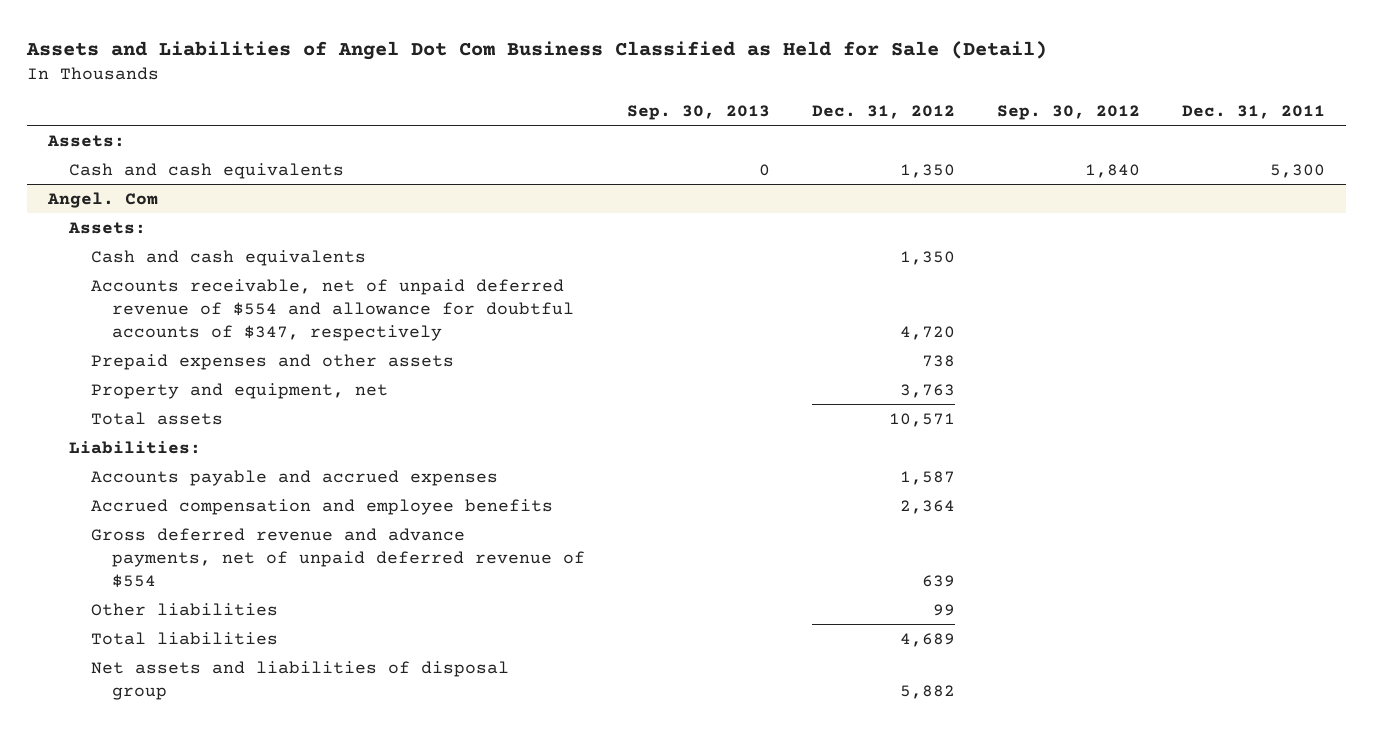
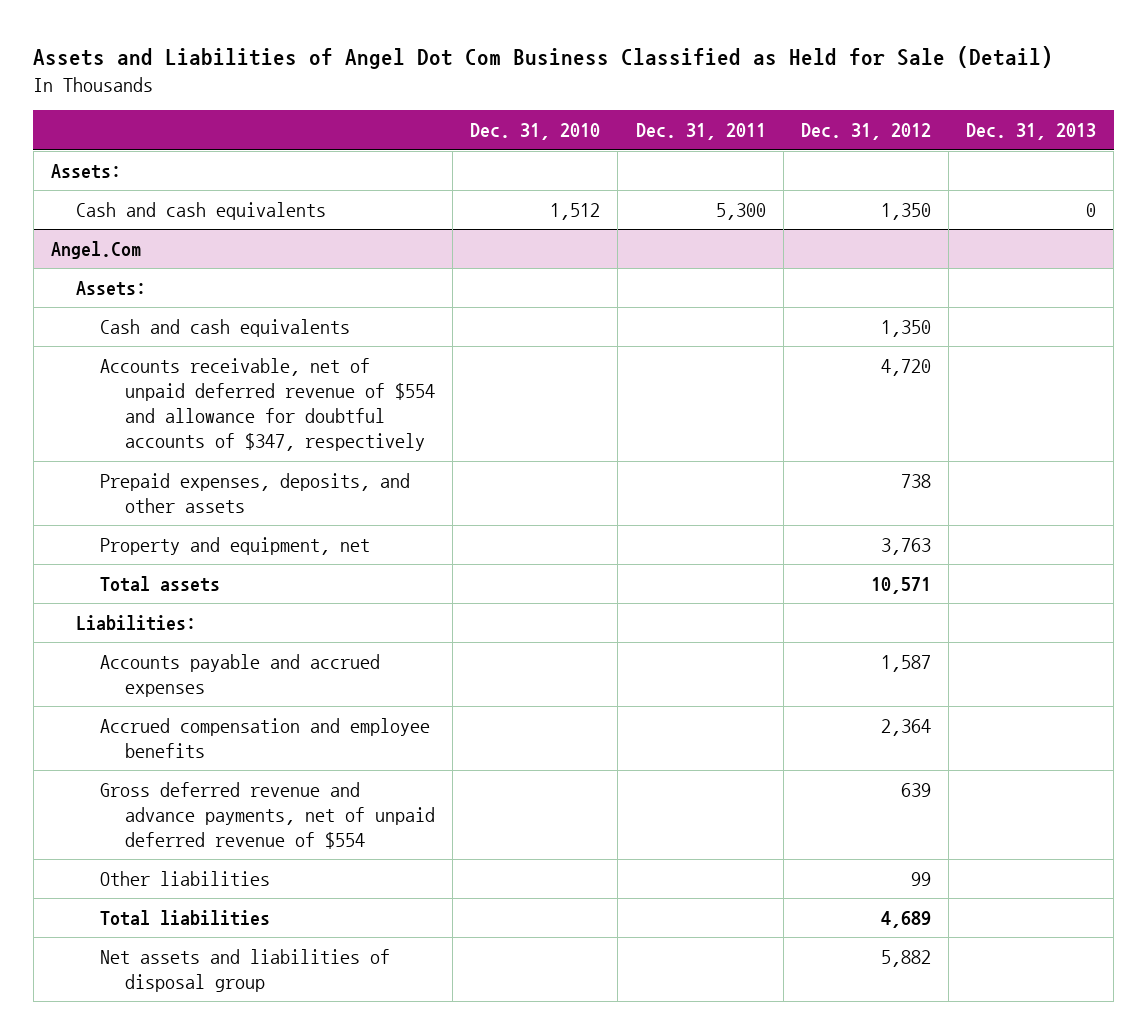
[627,105,771,121] Sep. 30, 2013 -> none
[997,105,1141,121] Sep. 30, 2012 -> none
none -> [470,123,601,141] Dec. 31, 2010
none -> [966,123,1097,141] Dec. 31, 2013
[46,191,158,208] Angel. Com -> [51,241,142,260] Angel.Com
[90,353,454,370] Prepaid expenses and other assets -> [100,473,411,514] Prepaid expenses, deposits, and other assets

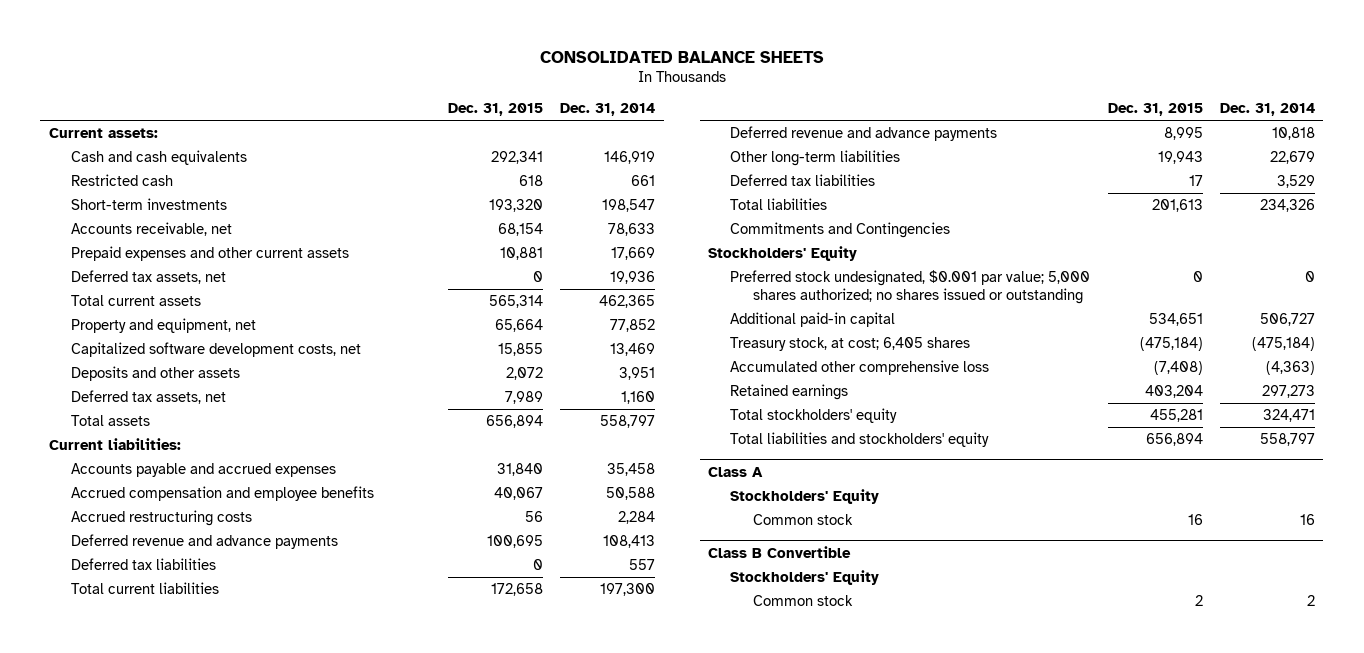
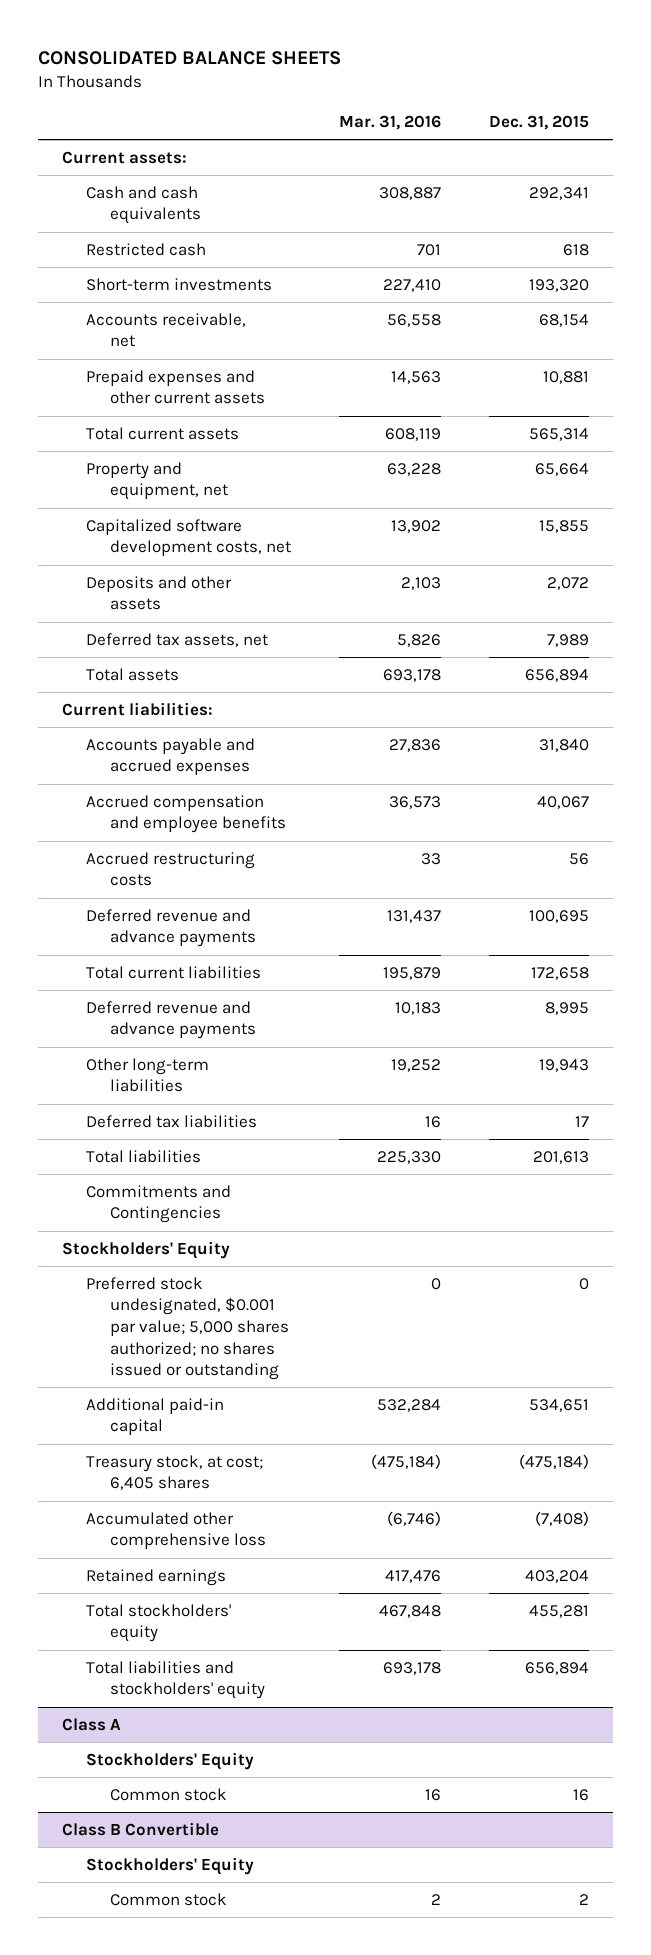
[560,103,656,117] Dec. 31, 2014 -> none
none -> [338,114,441,130] Mar. 31, 2016
[71,269,227,284] Deferred tax assets, net -> none
[71,557,217,570] Deferred tax liabilities -> none

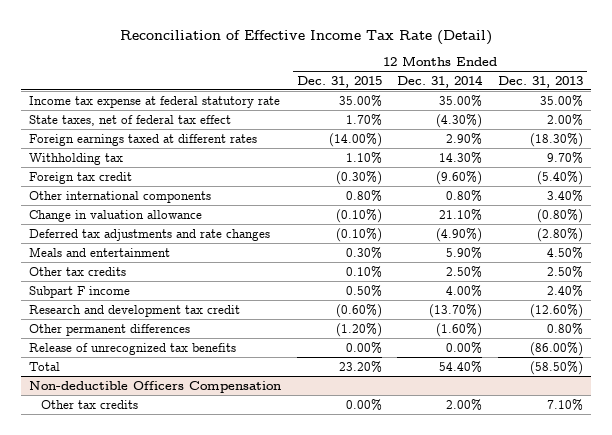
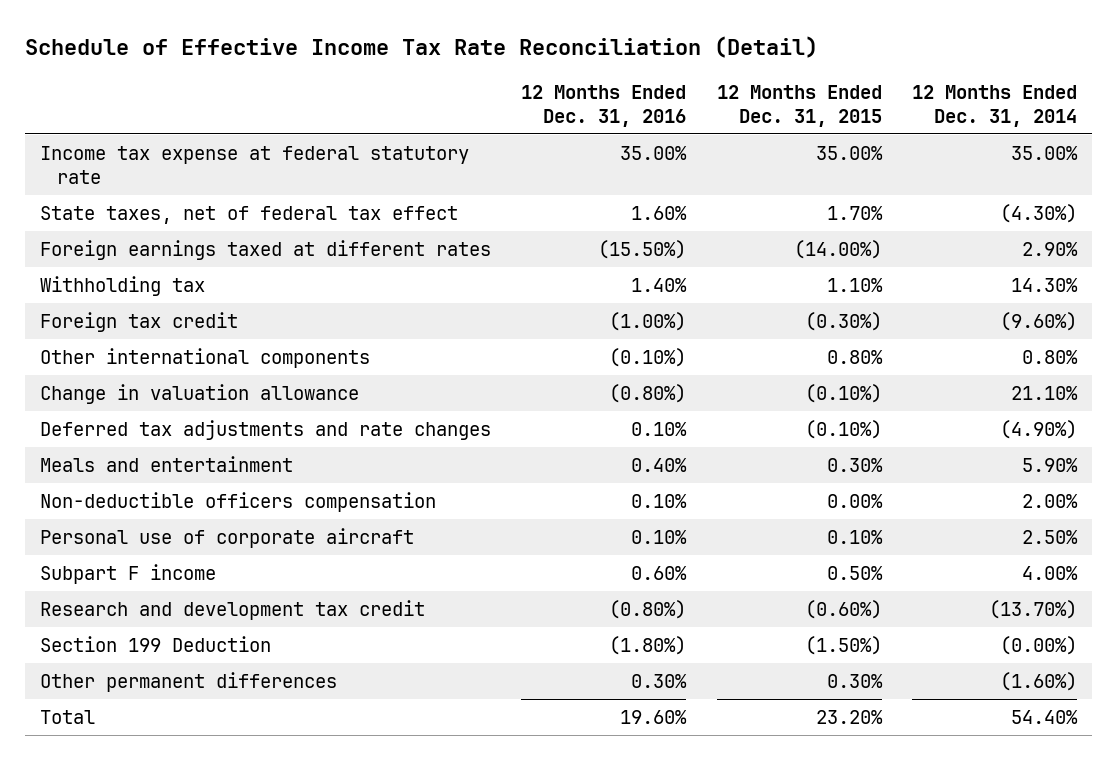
[120,30,493,46] Reconciliation of Effective Income Tax Rate (Detail) -> [25,35,819,58] Schedule of Effective Income Tax Rate Reconciliation (Detail)
[498,75,584,88] Dec. 31, 2013 -> none
none -> [521,84,687,127] 12 Months Ended Dec. 31, 2016
none -> [40,491,437,512] Non-deductible officers compensation
[29,266,127,276] Other tax credits -> [40,527,415,548] Personal use of corporate aircraft
[29,342,237,355] Release of unrecognized tax benefits -> none
none -> [40,635,272,652] Section 199 Deduction
[335,322,382,337] (1.20%) -> [826,673,883,688] 0.30%
[29,380,282,393] Non-deductible Officers Compensation -> none
[40,399,138,409] Other tax credits -> none

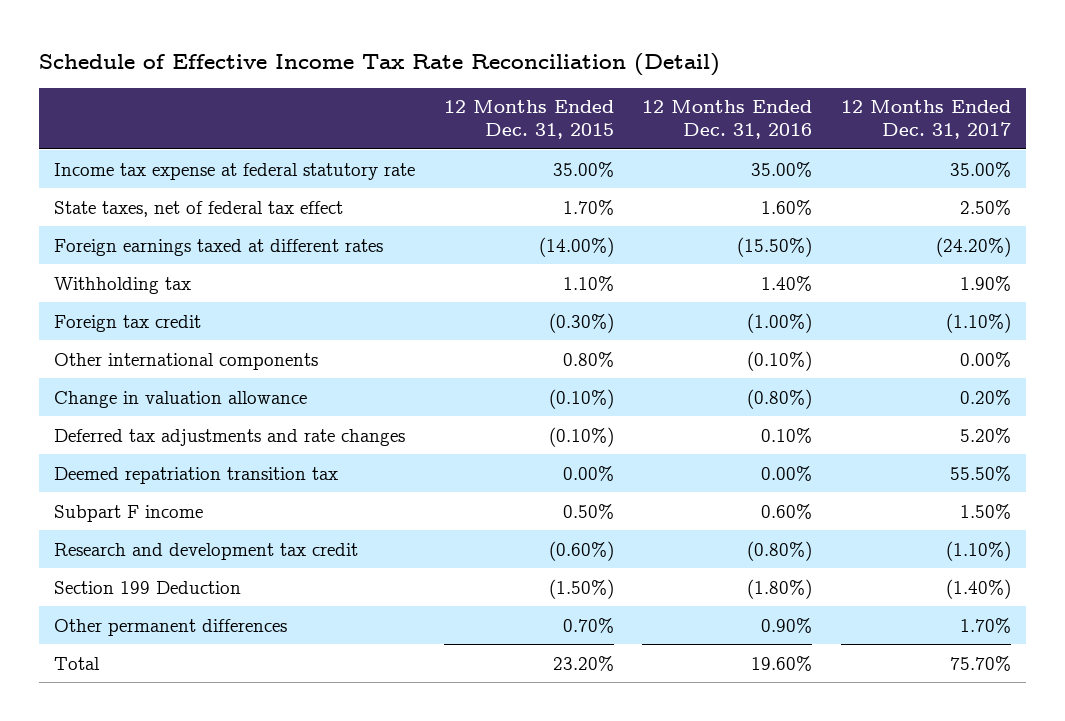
[911,84,1077,127] 12 Months Ended Dec. 31, 2014 -> none
none -> [841,100,1012,140] 12 Months Ended Dec. 31, 2017
[40,455,294,472] Meals and entertainment -> none
[40,491,437,512] Non-deductible officers compensation -> none
[40,527,415,548] Personal use of corporate aircraft -> none
none -> [53,466,338,484] Deemed repatriation transition tax
[631,673,688,688] 0.30% -> [761,617,813,633] 0.90%
[826,673,883,688] 0.30% -> [562,617,614,633] 0.70%

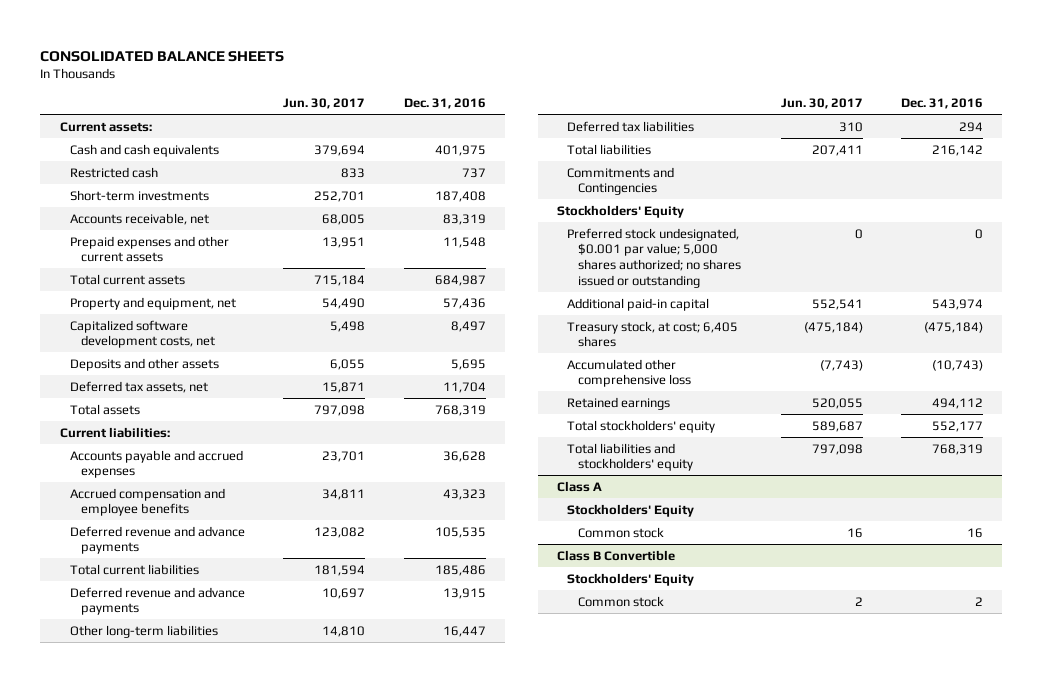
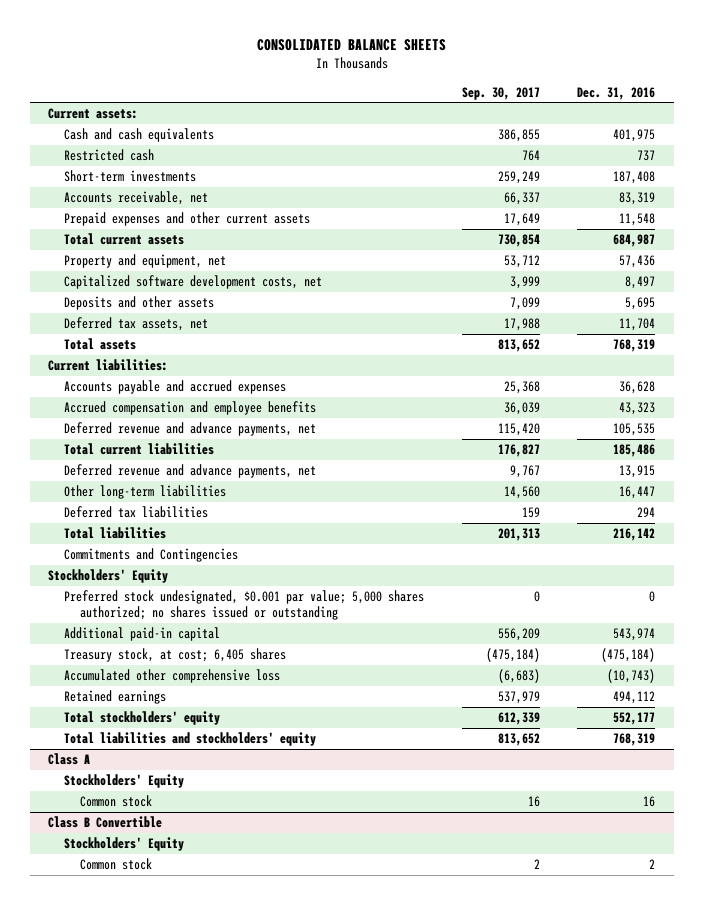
[283,98,366,110] Jun. 30, 2017 -> none
none -> [461,86,540,100] Sep. 30, 2017
[70,525,246,555] Deferred revenue and advance payments -> [64,422,317,437] Deferred revenue and advance payments, net
[70,586,246,616] Deferred revenue and advance payments -> [64,464,317,479] Deferred revenue and advance payments, net

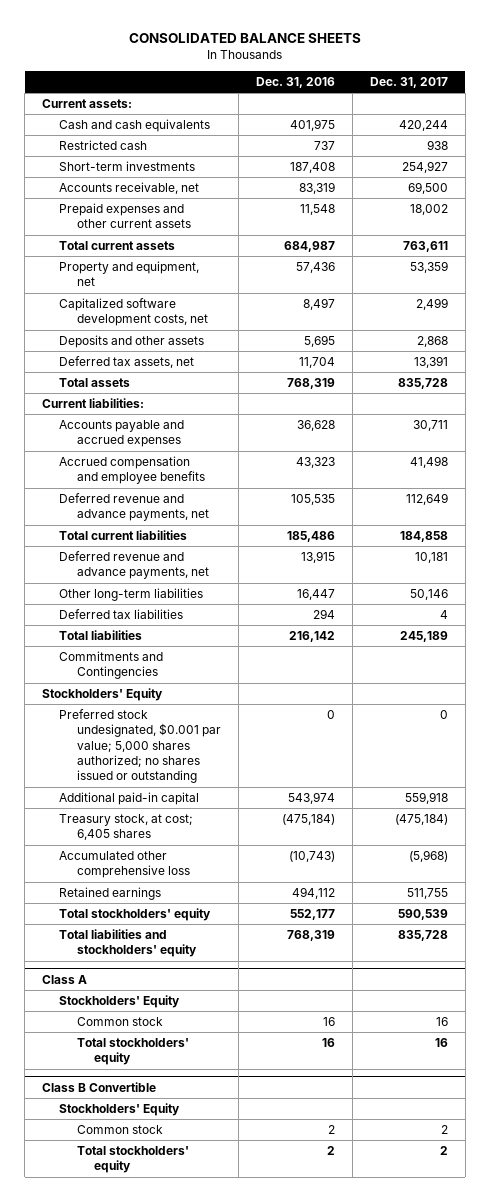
[461,86,540,100] Sep. 30, 2017 -> none
none -> [369,77,448,89] Dec. 31, 2017
none -> [76,1037,189,1066] Total stockholders' equity
none -> [76,1145,189,1174] Total stockholders' equity

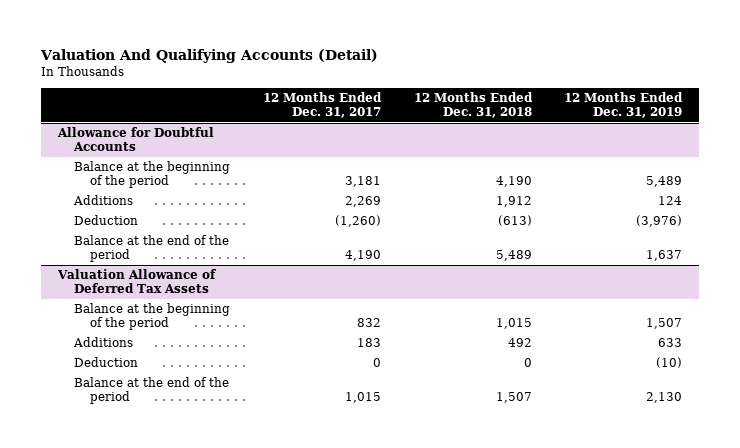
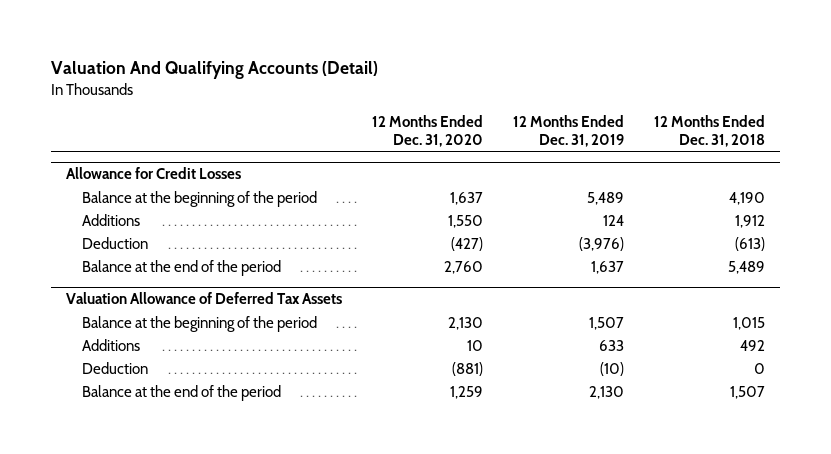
[262,92,382,119] 12 Months Ended Dec. 31, 2017 -> none
none -> [371,114,483,148] 12 Months Ended Dec. 31, 2020
[56,127,214,152] Allowance for Doubtful Accounts -> [65,167,241,180] Allowance for Credit Losses

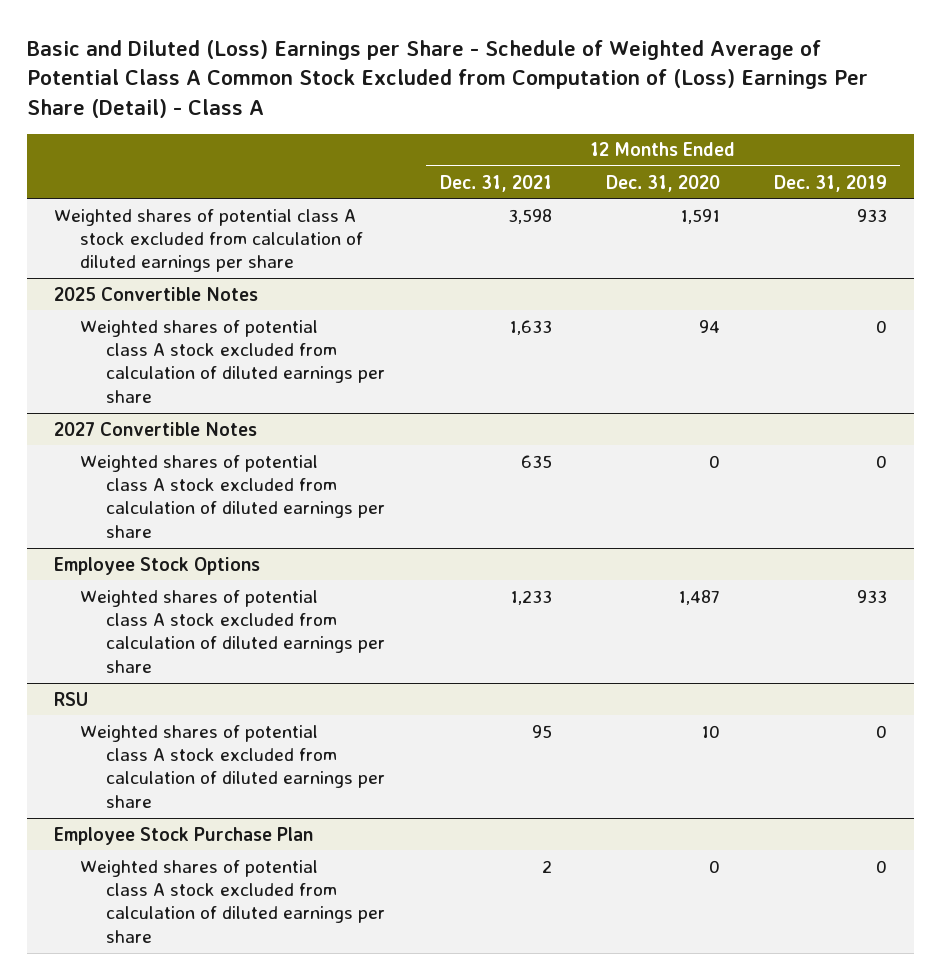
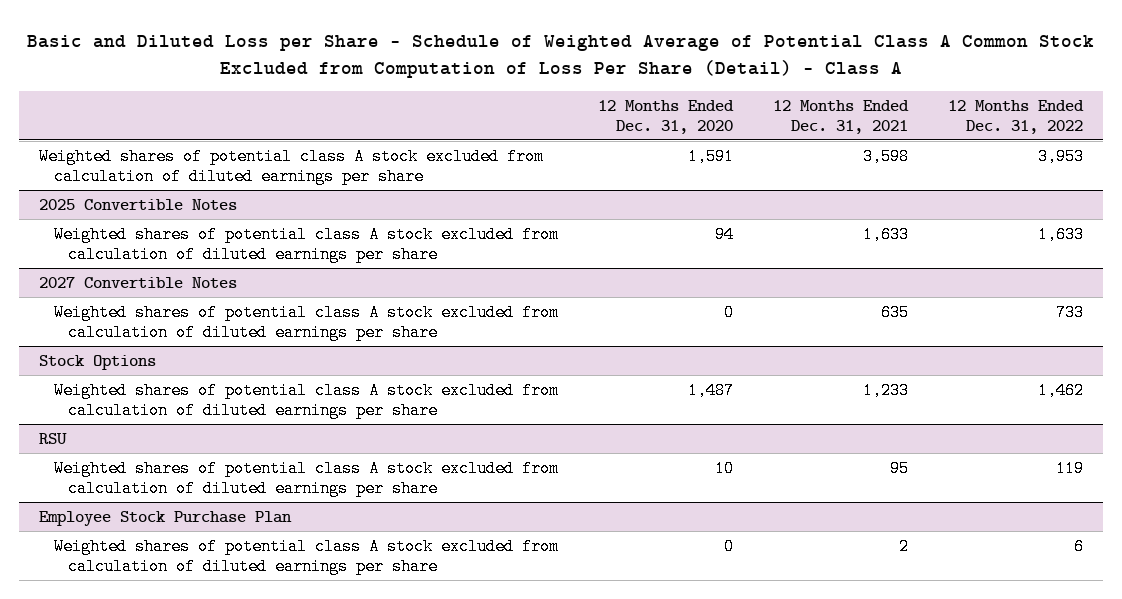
[26,39,868,118] Basic and Diluted (Loss) Earnings per Share - Schedule of Weighted Average of Potential Class A Common Stock Excluded from Computation of (Loss) Earnings Per Share (Detail) - Class A -> [26,34,1094,78] Basic and Diluted Loss per Share - Schedule of Weighted Average of Potential Class A Common Stock Excluded from Computation of Loss Per Share (Detail) - Class A
[773,174,887,192] Dec. 31, 2019 -> none
none -> [947,99,1084,134] 12 Months Ended Dec. 31, 2022
[53,556,260,575] Employee Stock Options -> [39,354,157,370] Stock Options

